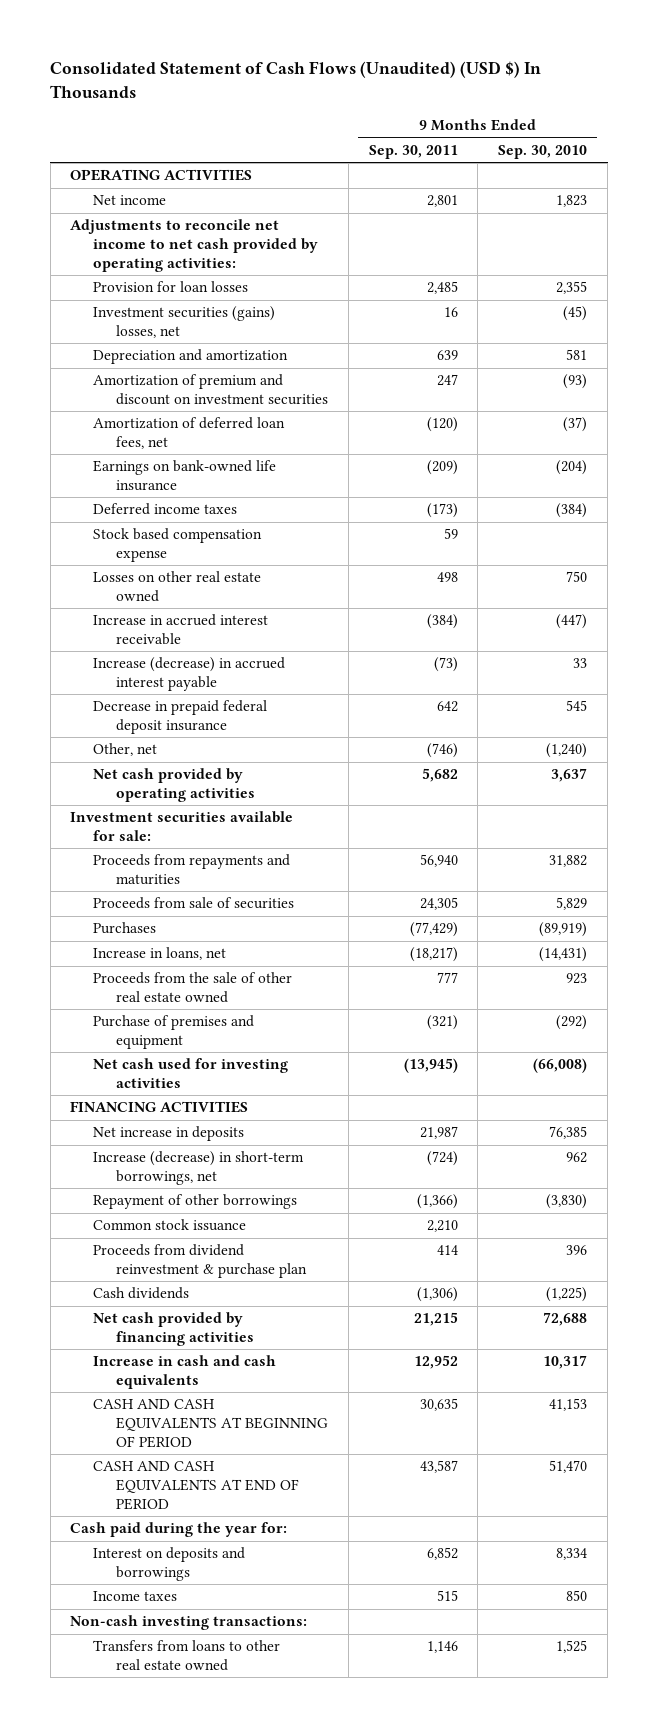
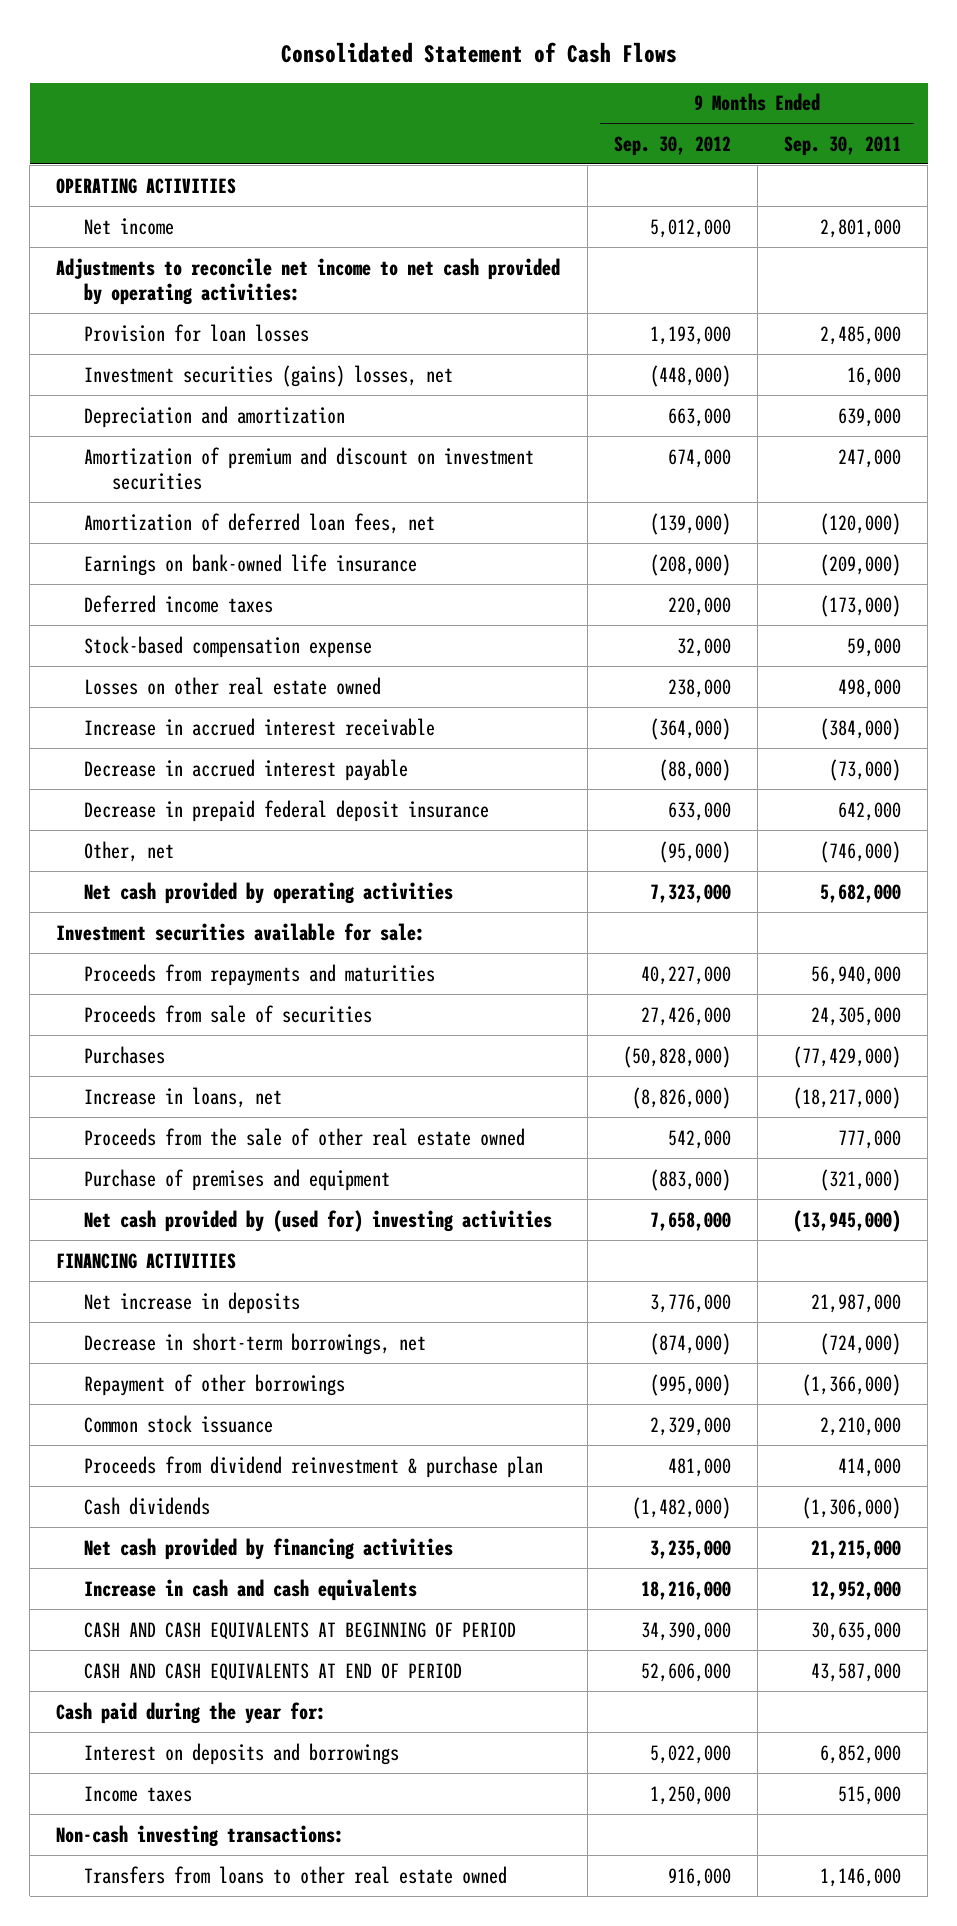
[50,60,542,98] Consolidated Statement of Cash Flows (Unaudited) (USD $) In Thousands -> [280,42,677,64] Consolidated Statement of Cash Flows
[498,144,588,159] Sep. 30, 2010 -> none
none -> [613,135,731,156] Sep. 30, 2012
[426,195,458,208] 2,801 -> [819,218,901,238] 2,801,000
[426,281,458,295] 2,485 -> [819,325,901,345] 2,485,000
[443,307,458,318] 16 -> [846,366,901,386] 16,000
[436,350,458,361] 639 -> [837,407,901,427] 639,000
[436,374,458,387] 247 -> [837,448,901,468] 247,000
[426,417,458,433] (120) -> [819,512,901,535] (120,000)
[426,460,458,476] (209) -> [819,553,901,576] (209,000)
[426,503,458,519] (173) -> [819,594,901,617] (173,000)
[93,528,263,562] Stock based compensation expense -> [84,635,373,658] Stock-based compensation expense
[443,528,458,540] 59 -> [846,637,901,657] 59,000
[436,572,458,583] 498 -> [837,678,901,698] 498,000
[426,614,458,630] (384) -> [819,717,901,740] (384,000)
[93,657,286,691] Increase (decrease) in accrued interest payable -> [84,758,409,781] Decrease in accrued interest payable
[433,657,458,673] (73) -> [828,758,901,781] (73,000)
[436,701,458,713] 642 -> [837,801,901,821] 642,000
[426,743,458,759] (746) -> [819,840,901,863] (746,000)
[421,768,458,783] 5,682 -> [819,883,901,903] 5,682,000
[419,854,458,868] 56,940 -> [810,965,901,985] 56,940,000
[419,897,458,911] 24,305 -> [810,1006,901,1026] 24,305,000
[409,922,458,938] (77,429) -> [792,1045,901,1068] (77,429,000)
[409,947,458,963] (18,217) -> [792,1086,901,1109] (18,217,000)
[436,972,458,984] 777 -> [837,1129,901,1149] 777,000
[426,1015,458,1031] (321) -> [819,1168,901,1191] (321,000)
[93,1058,289,1088] Net cash used for investing activities -> [84,1209,553,1232] Net cash provided by (used for) investing activities
[403,1058,458,1074] (13,945) -> [792,1209,901,1232] (13,945,000)
[419,1126,458,1140] 21,987 -> [810,1293,901,1313] 21,987,000
[93,1151,305,1185] Increase (decrease) in short-term borrowings, net -> [84,1332,427,1355] Decrease in short-term borrowings, net
[426,1151,458,1167] (724) -> [819,1332,901,1355] (724,000)
[416,1194,458,1210] (1,366) -> [801,1373,901,1396] (1,366,000)
[426,1220,458,1233] 2,210 -> [819,1416,901,1436] 2,210,000
[436,1245,458,1256] 414 -> [837,1457,901,1477] 414,000
[416,1287,458,1303] (1,306) -> [801,1496,901,1519] (1,306,000)
[413,1312,458,1327] 21,215 -> [810,1539,901,1559] 21,215,000
[413,1355,458,1370] 12,952 -> [810,1580,901,1600] 12,952,000
[419,1398,458,1412] 30,635 -> [810,1621,901,1641] 30,635,000
[419,1460,458,1474] 43,587 -> [810,1662,901,1682] 43,587,000
[426,1547,458,1561] 6,852 -> [819,1744,901,1764] 6,852,000
[436,1590,458,1602] 515 -> [837,1785,901,1805] 515,000
[426,1641,458,1654] 1,146 -> [819,1867,901,1887] 1,146,000

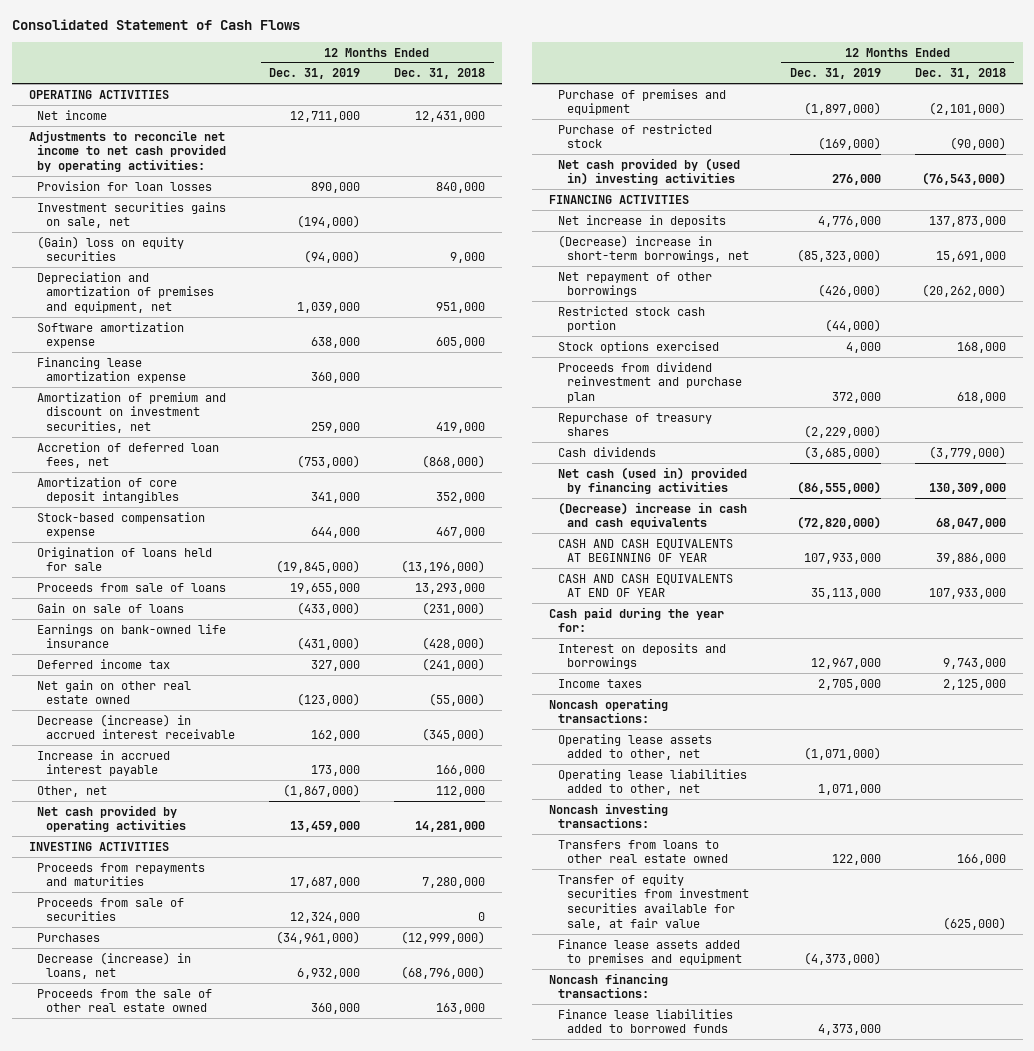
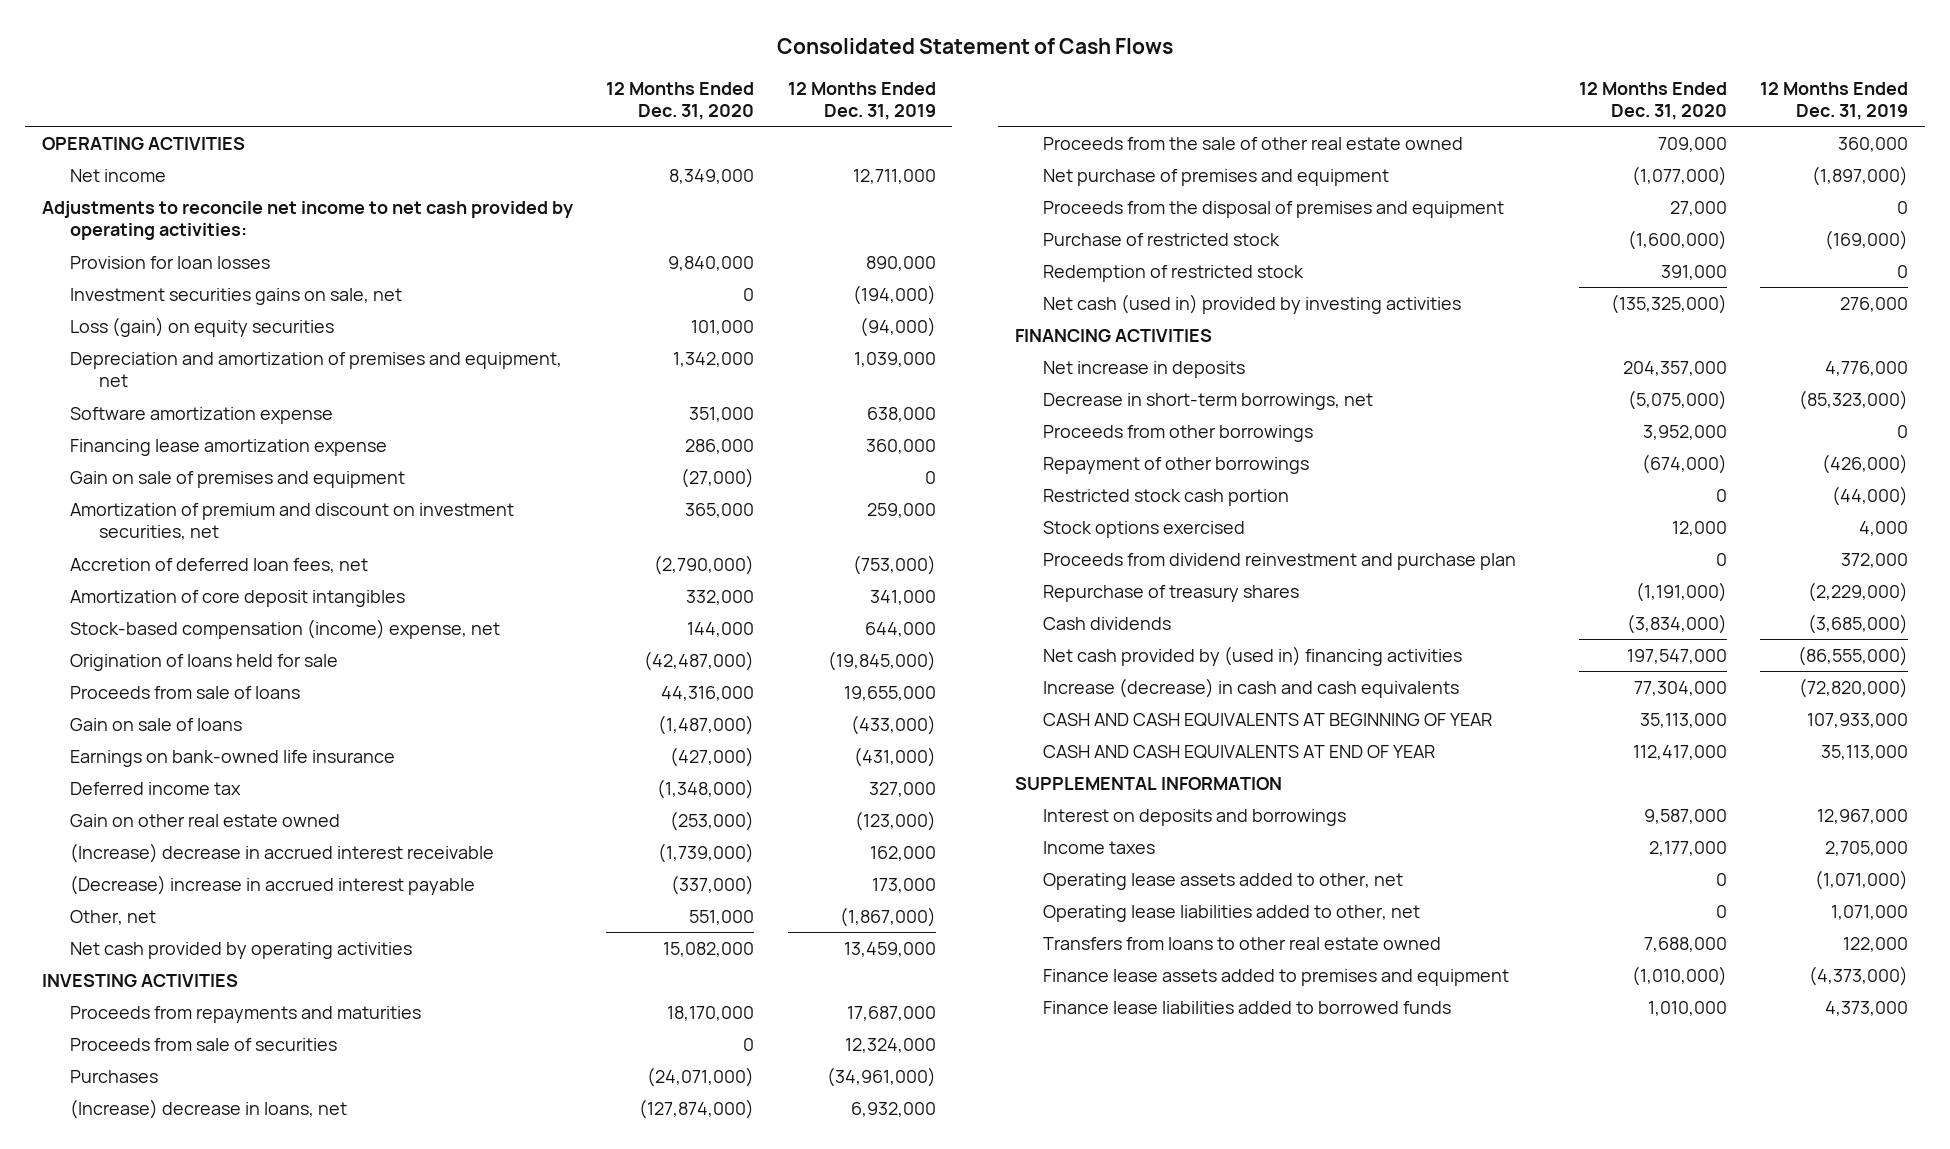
[394,68,486,80] Dec. 31, 2018 -> none
none -> [606,81,755,120] 12 Months Ended Dec. 31, 2020
[37,235,185,262] (Gain) loss on equity securities -> [70,316,335,337] Loss (gain) on equity securities
none -> [70,470,406,488] Gain on sale of premises and equipment
[37,511,206,539] Stock-based compensation expense -> [70,618,501,639] Stock-based compensation (income) expense, net
[37,679,192,705] Net gain on other real estate owned -> [70,813,341,827] Gain on other real estate owned
[37,713,236,740] Decrease (increase) in accrued interest receivable -> [70,842,495,863] (Increase) decrease in accrued interest receivable
[37,749,171,777] Increase in accrued interest payable -> [70,874,476,895] (Decrease) increase in accrued interest payable
[37,951,192,980] Decrease (increase) in loans, net -> [70,1098,348,1119] (Increase) decrease in loans, net
[557,88,726,116] Purchase of premises and equipment -> [1042,168,1389,186] Net purchase of premises and equipment
none -> [1042,200,1504,218] Proceeds from the disposal of premises and equipment
none -> [1042,264,1304,282] Redemption of restricted stock
[557,157,740,186] Net cash provided by (used in) investing activities -> [1042,293,1461,314] Net cash (used in) provided by investing activities
[557,234,749,263] (Decrease) increase in short-term borrowings, net -> [1042,392,1373,410] Decrease in short-term borrowings, net
none -> [1042,424,1313,442] Proceeds from other borrowings
[557,271,712,298] Net repayment of other borrowings -> [1042,456,1309,474] Repayment of other borrowings
[557,466,747,495] Net cash (used in) provided by financing activities -> [1042,645,1462,666] Net cash provided by (used in) financing activities
[557,501,747,530] (Decrease) increase in cash and cash equivalents -> [1042,677,1459,698] Increase (decrease) in cash and cash equivalents
[549,606,725,633] Cash paid during the year for: -> [1014,776,1282,790] SUPPLEMENTAL INFORMATION
[549,697,669,724] Noncash operating transactions: -> none
[549,802,669,829] Noncash investing transactions: -> none
[557,873,749,931] Transfer of equity securities from investment securities available for sale, at fair value -> none
[549,972,669,999] Noncash financing transactions: -> none

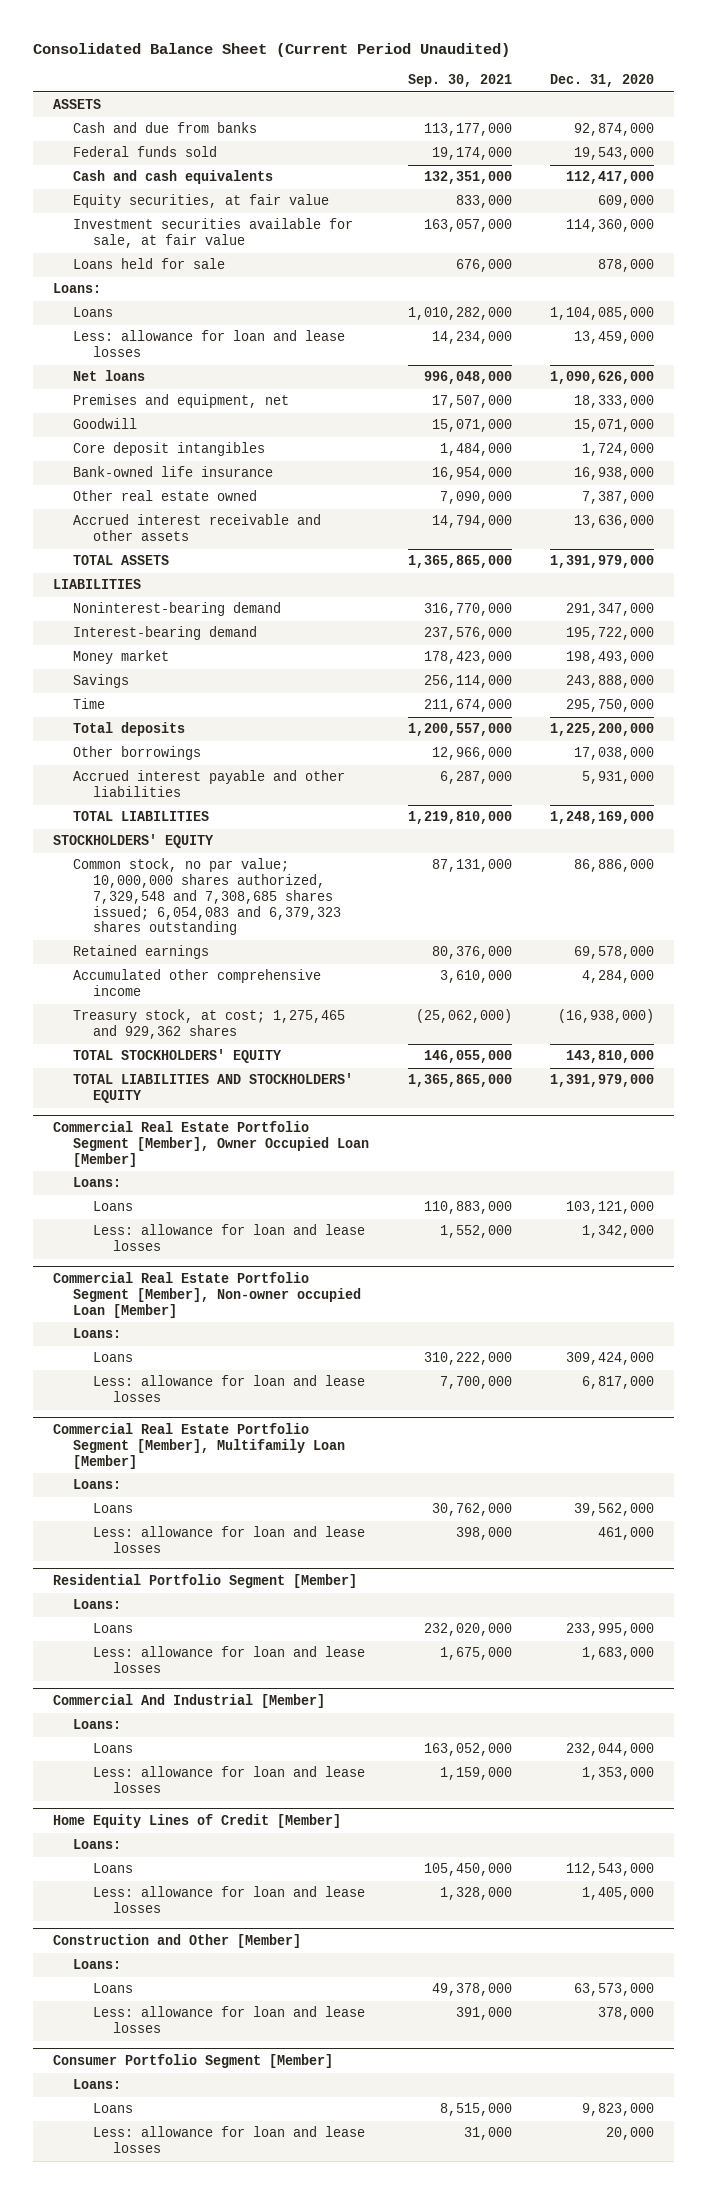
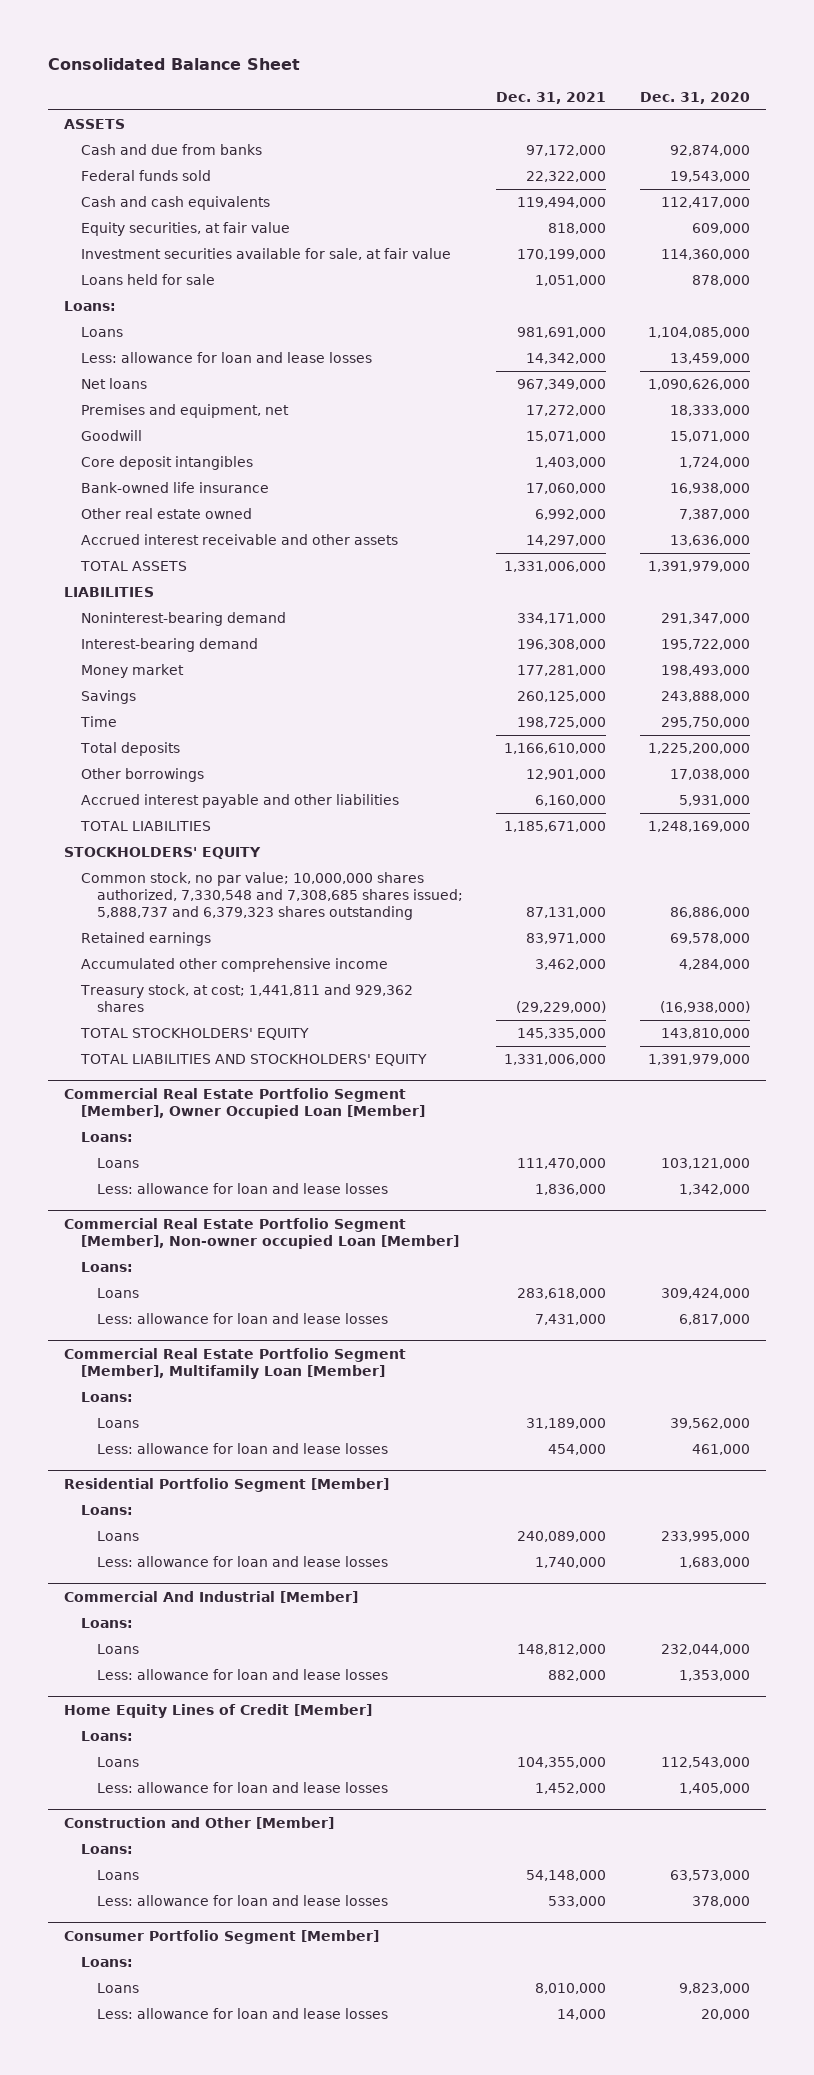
[33,43,511,58] Consolidated Balance Sheet (Current Period Unaudited) -> [47,57,300,70] Consolidated Balance Sheet
[407,74,512,88] Sep. 30, 2021 -> none
none -> [496,91,607,104] Dec. 31, 2021
[72,858,341,936] Common stock, no par value; 10,000,000 shares authorized, 7,329,548 and 7,308,685 shares issued; 6,054,083 and 6,379,323 shares outstanding -> [80,872,463,920] Common stock, no par value; 10,000,000 shares authorized, 7,330,548 and 7,308,685 shares issued; 5,888,737 and 6,379,323 shares outstanding
[72,1009,345,1040] Treasury stock, at cost; 1,275,465 and 929,362 shares -> [79,984,413,1013] Treasury stock, at cost; 1,441,811 and 929,362 shares

